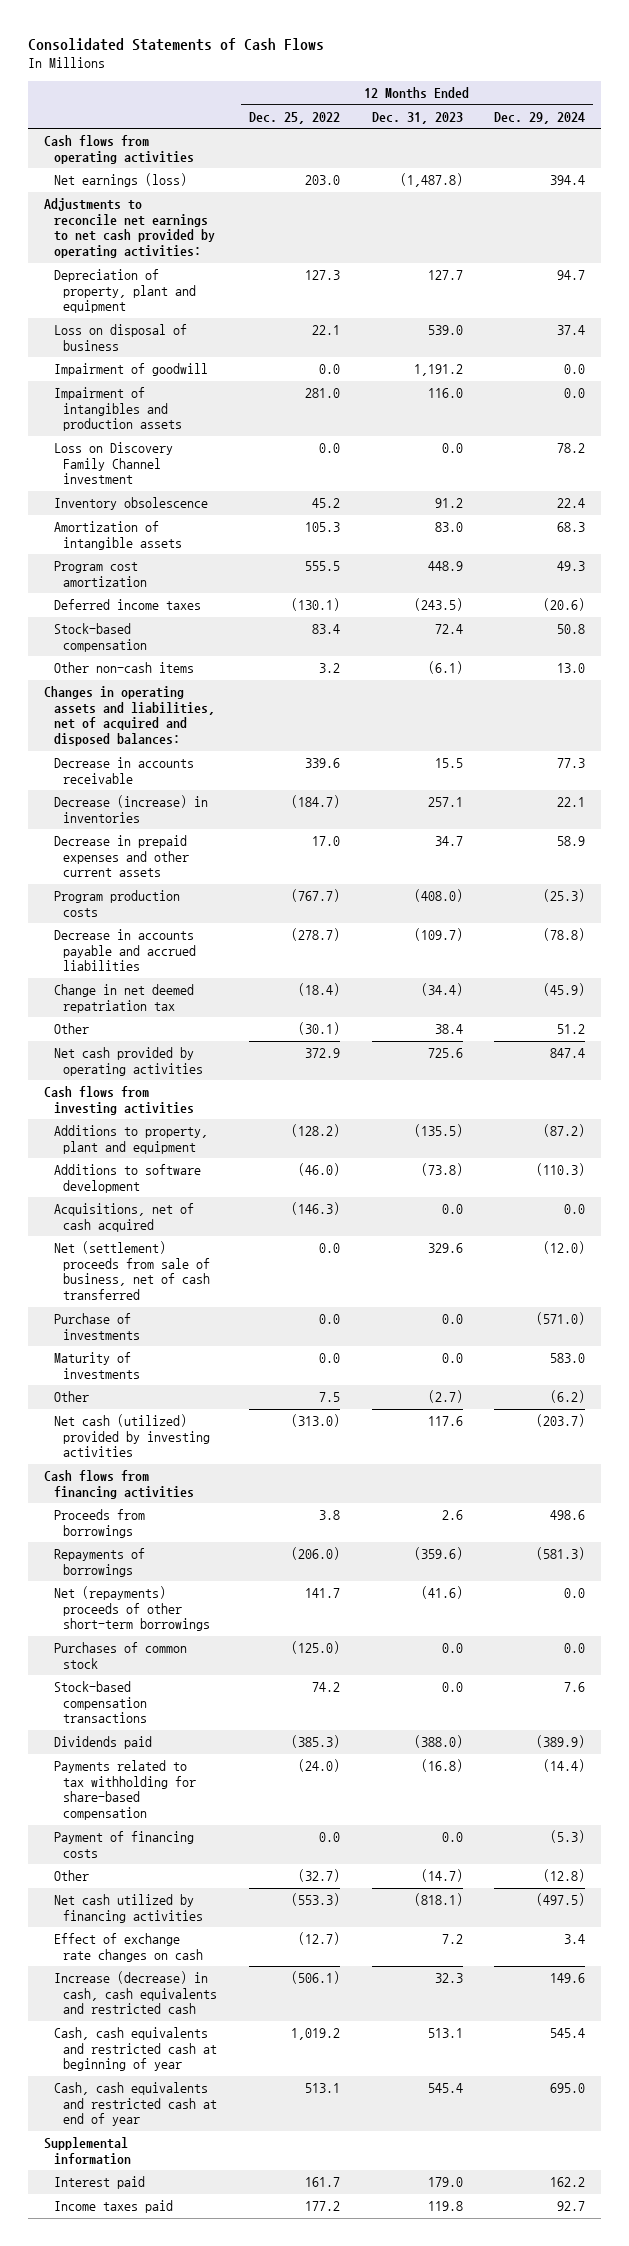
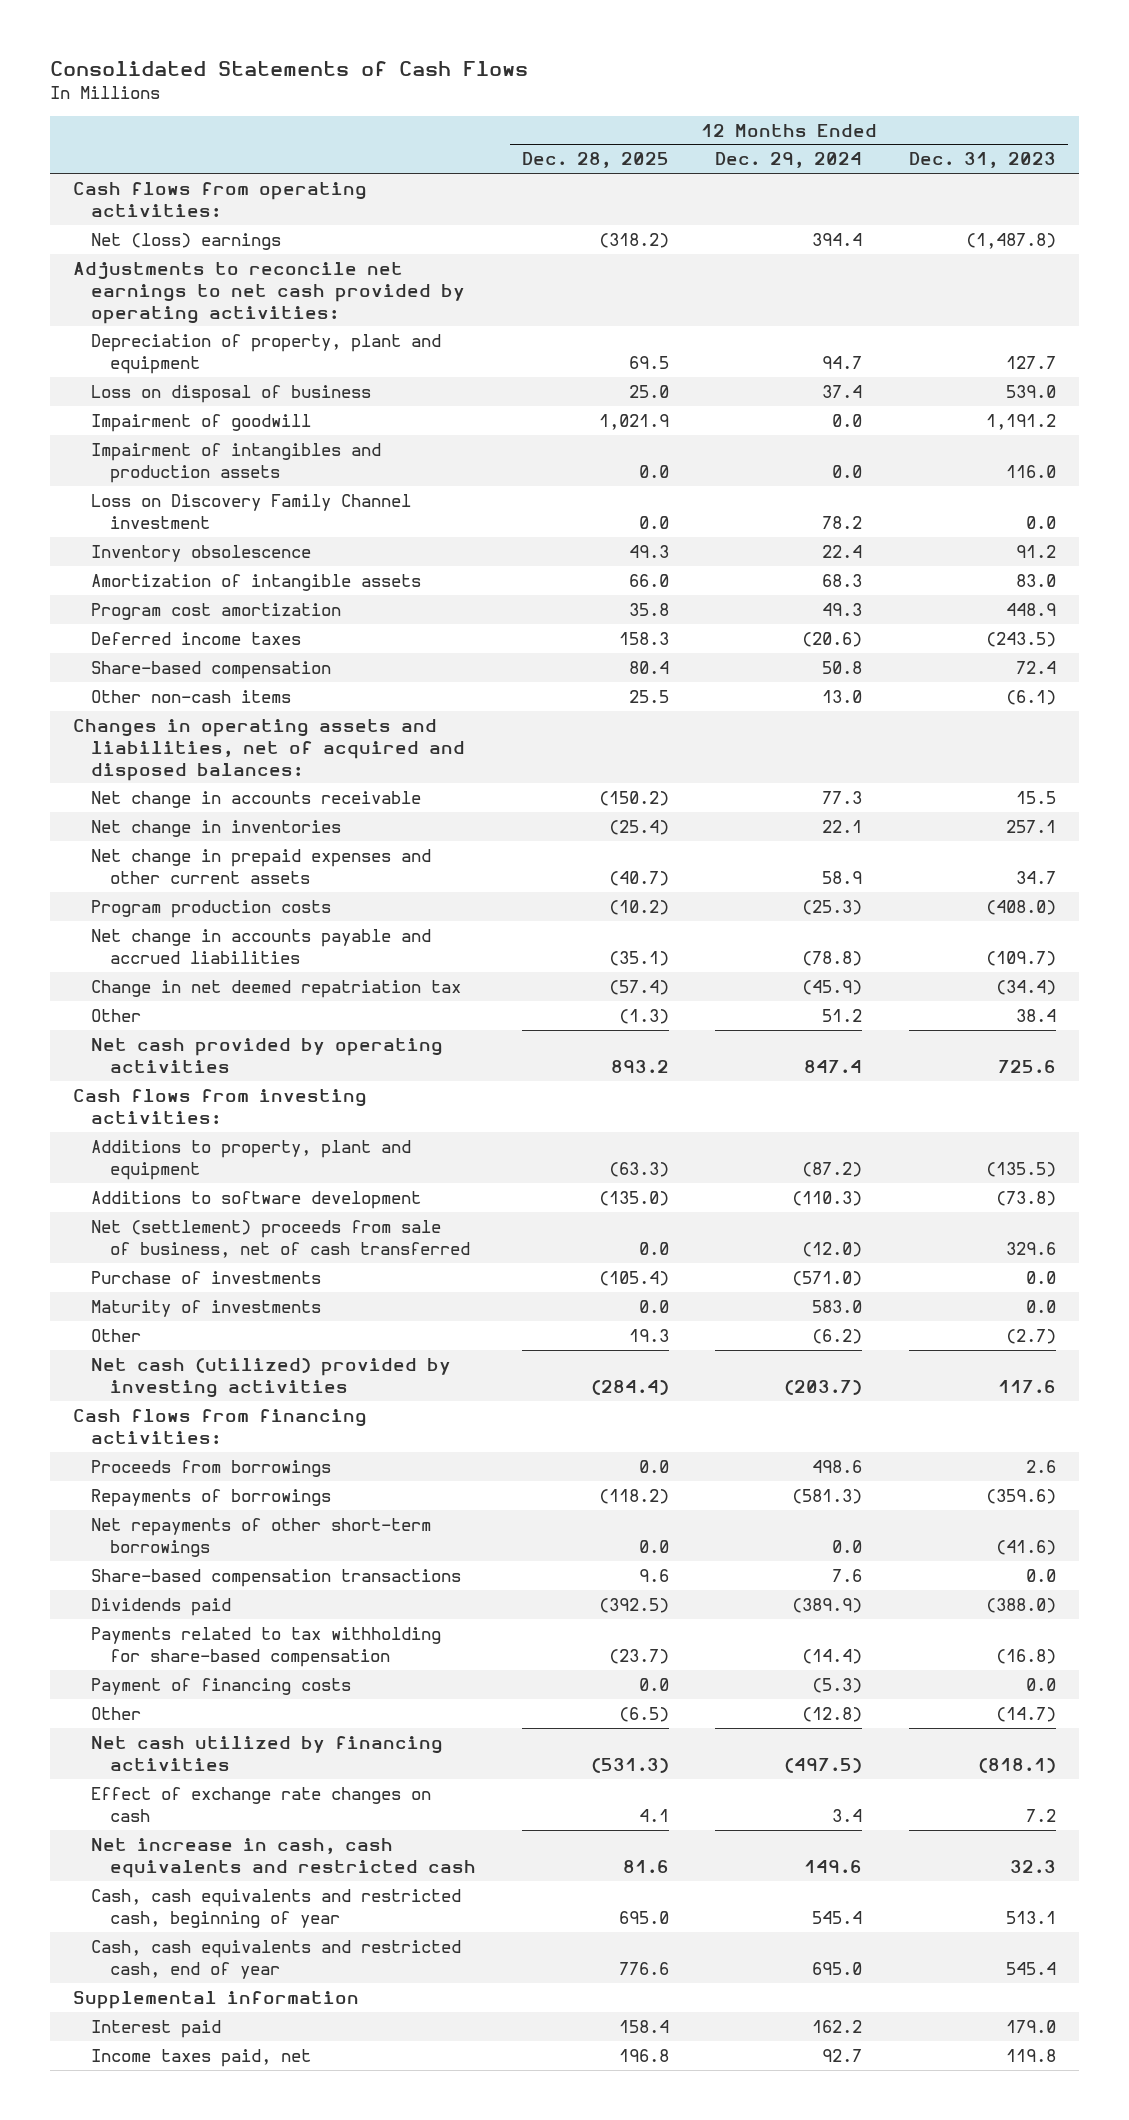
[249,111,341,124] Dec. 25, 2022 -> none
none -> [522,152,670,169] Dec. 28, 2025
[43,135,194,164] Cash flows from operating activities -> [73,181,368,217] Cash flows from operating activities:
[53,173,187,188] Net earnings (loss) -> [91,232,282,250] Net (loss) earnings
[53,623,148,652] Stock-based compensation -> [91,660,332,679] Share-based compensation
[53,757,194,784] Decrease in accounts receivable -> [91,790,422,808] Net change in accounts receivable
[53,795,208,823] Decrease (increase) in inventories -> [91,819,342,837] Net change in inventories
[53,835,190,878] Decrease in prepaid expenses and other current assets -> [91,848,432,884] Net change in prepaid expenses and other current assets
[53,929,197,972] Decrease in accounts payable and accrued liabilities -> [91,928,432,964] Net change in accounts payable and accrued liabilities
[43,1086,194,1115] Cash flows from investing activities -> [73,1088,368,1124] Cash flows from investing activities:
[53,1203,194,1232] Acquisitions, net of cash acquired -> none
[43,1470,194,1499] Cash flows from financing activities -> [73,1408,368,1444] Cash flows from financing activities:
[53,1642,187,1669] Purchases of common stock -> none
[53,1586,211,1632] Net (repayments) proceeds of other short-term borrowings -> [91,1517,432,1557] Net repayments of other short-term borrowings
[53,1681,148,1724] Stock-based compensation transactions -> [91,1568,462,1587] Share-based compensation transactions
[53,1971,218,2015] Increase (decrease) in cash, cash equivalents and restricted cash -> [91,1837,476,1878] Net increase in cash, cash equivalents and restricted cash
[53,2027,218,2072] Cash, cash equivalents and restricted cash at beginning of year -> [91,1888,462,1928] Cash, cash equivalents and restricted cash, beginning of year
[53,2082,218,2127] Cash, cash equivalents and restricted cash at end of year -> [91,1939,462,1979] Cash, cash equivalents and restricted cash, end of year
[53,2200,173,2214] Income taxes paid -> [91,2048,312,2067] Income taxes paid, net

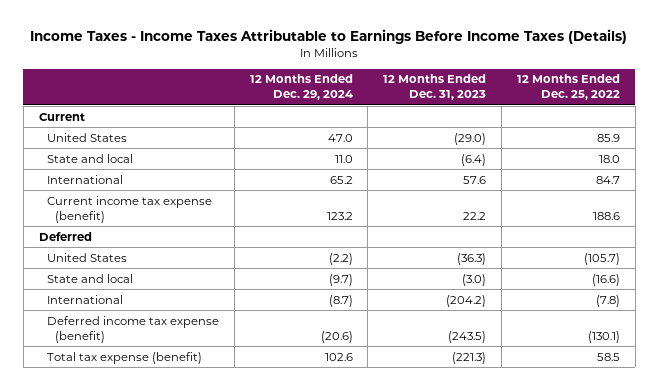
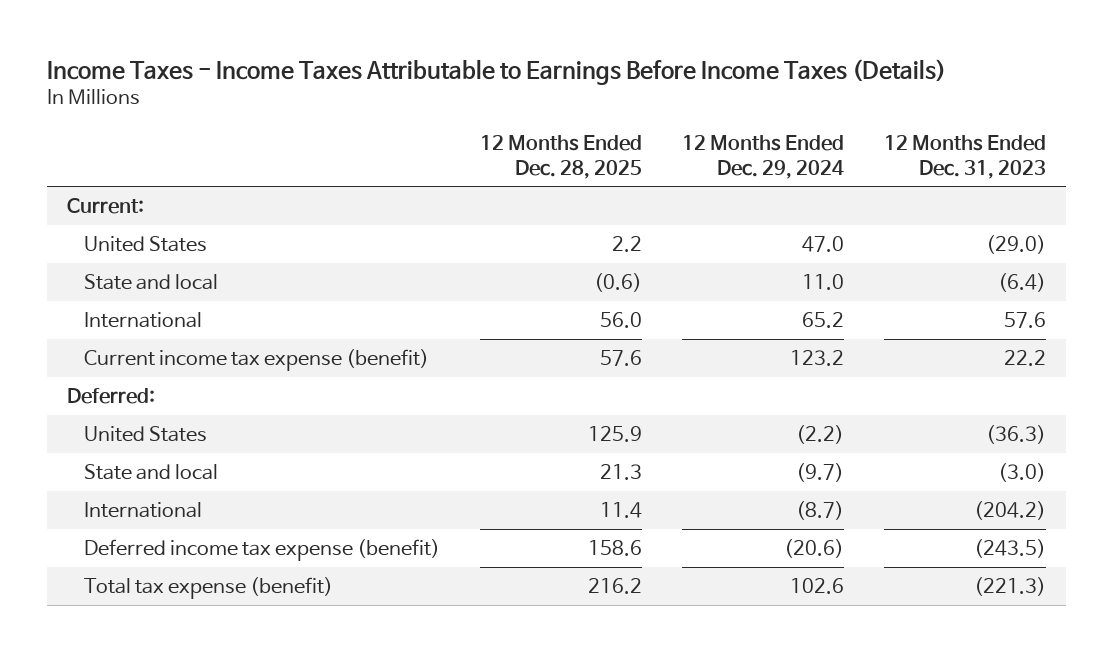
[517,74,621,101] 12 Months Ended Dec. 25, 2022 -> none
none -> [480,134,643,179] 12 Months Ended Dec. 28, 2025
[38,112,85,121] Current -> [66,197,144,214] Current:
[38,231,92,241] Deferred -> [66,387,155,404] Deferred:

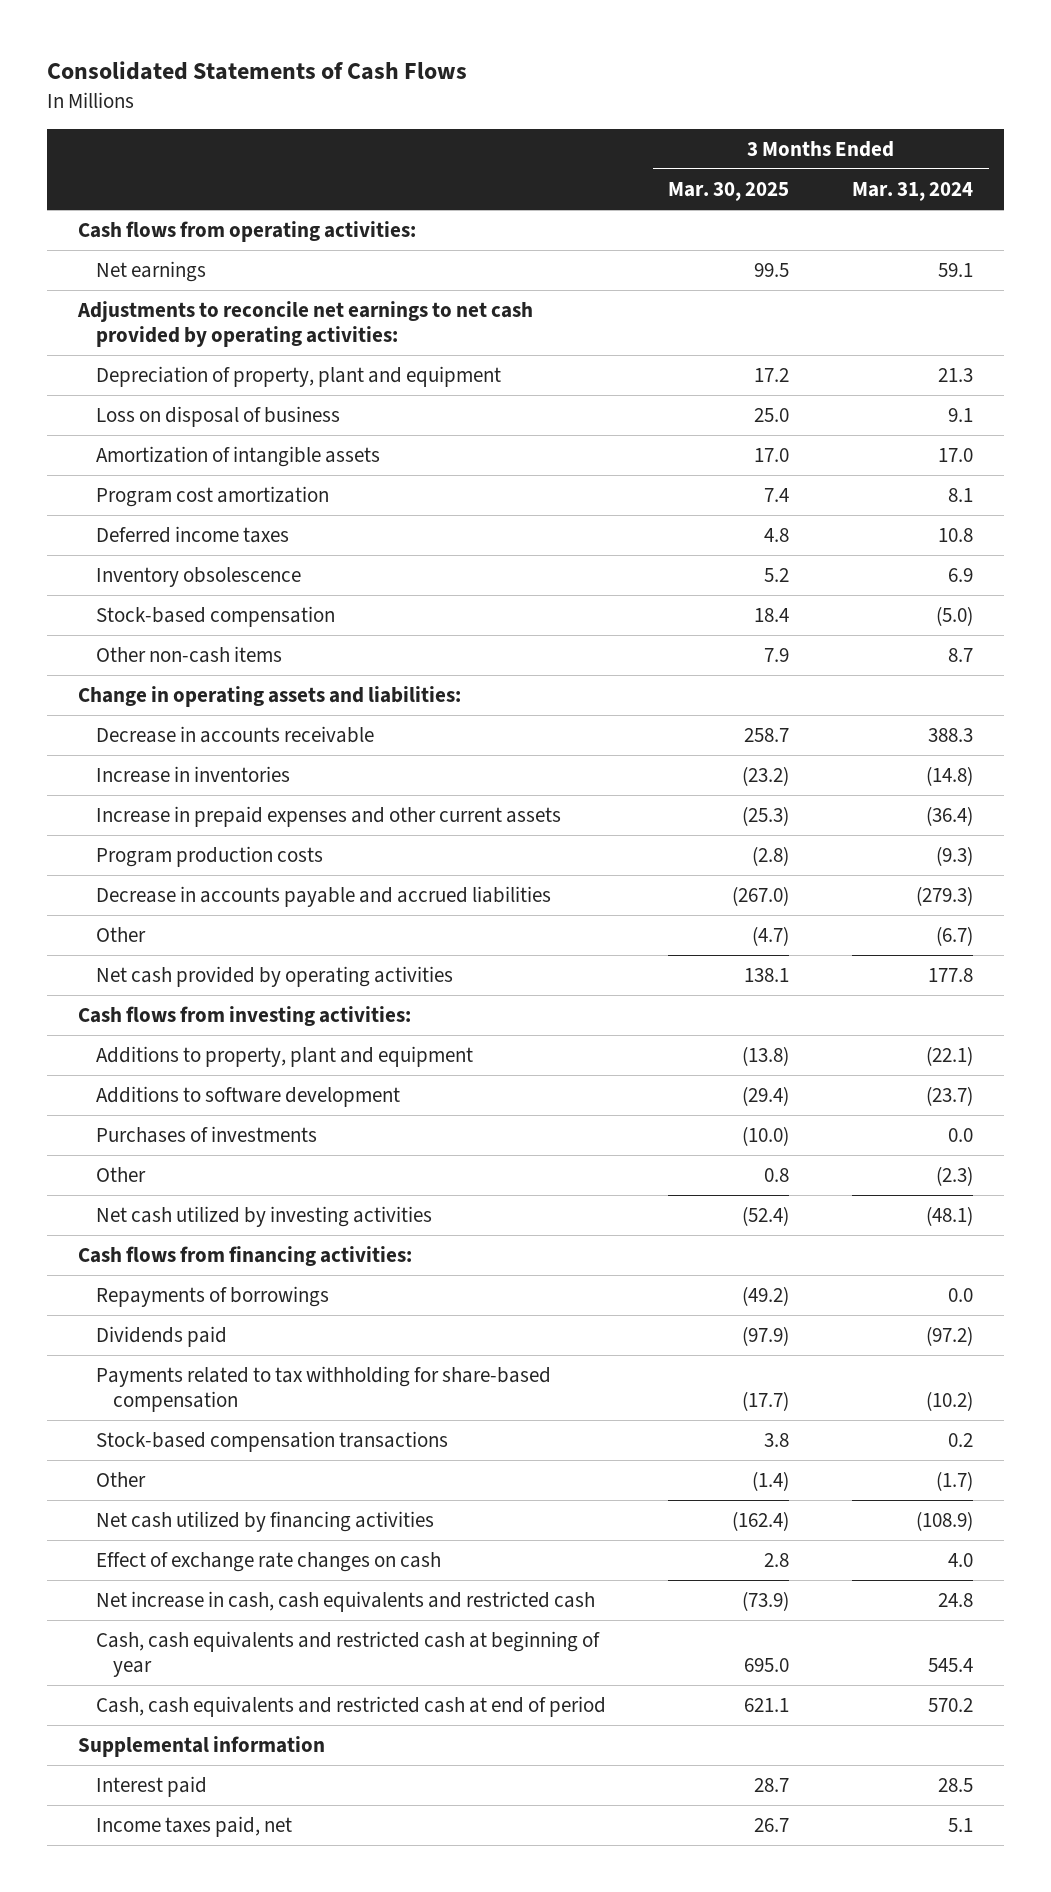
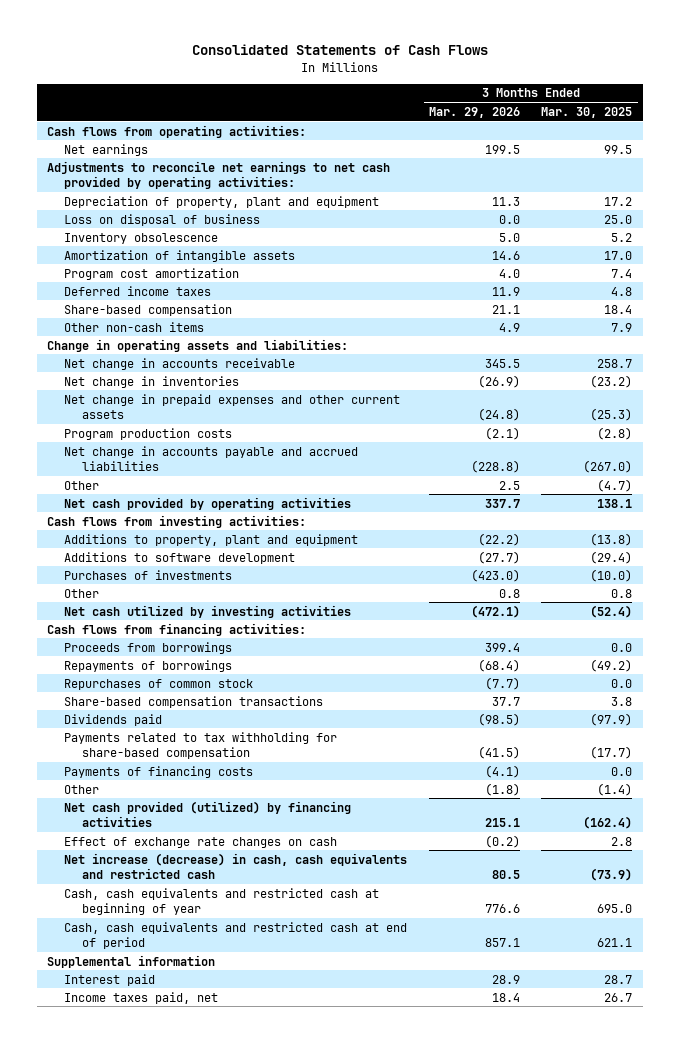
[852,181,974,201] Mar. 31, 2024 -> none
none -> [428,106,520,118] Mar. 29, 2026
[95,567,301,588] Inventory obsolescence -> [64,232,219,244] Inventory obsolescence
[95,606,335,628] Stock-based compensation -> [64,303,233,316] Share-based compensation
[95,726,374,744] Decrease in accounts receivable -> [64,357,296,370] Net change in accounts receivable
[95,766,290,784] Increase in inventories -> [64,375,240,388] Net change in inventories
[95,806,561,828] Increase in prepaid expenses and other current assets -> [64,393,401,420] Net change in prepaid expenses and other current assets
[95,886,551,908] Decrease in accounts payable and accrued liabilities -> [64,445,359,472] Net change in accounts payable and accrued liabilities
none -> [64,641,233,654] Proceeds from borrowings
none -> [64,678,254,690] Repurchases of common stock
none -> [64,695,324,708] Share-based compensation transactions
[95,1431,448,1453] Stock-based compensation transactions -> none
none -> [64,765,254,778] Payments of financing costs
[95,1511,434,1533] Net cash utilized by financing activities -> [64,800,352,828] Net cash provided (utilized) by financing activities
[95,1591,595,1613] Net increase in cash, cash equivalents and restricted cash -> [64,852,408,880] Net increase (decrease) in cash, cash equivalents and restricted cash

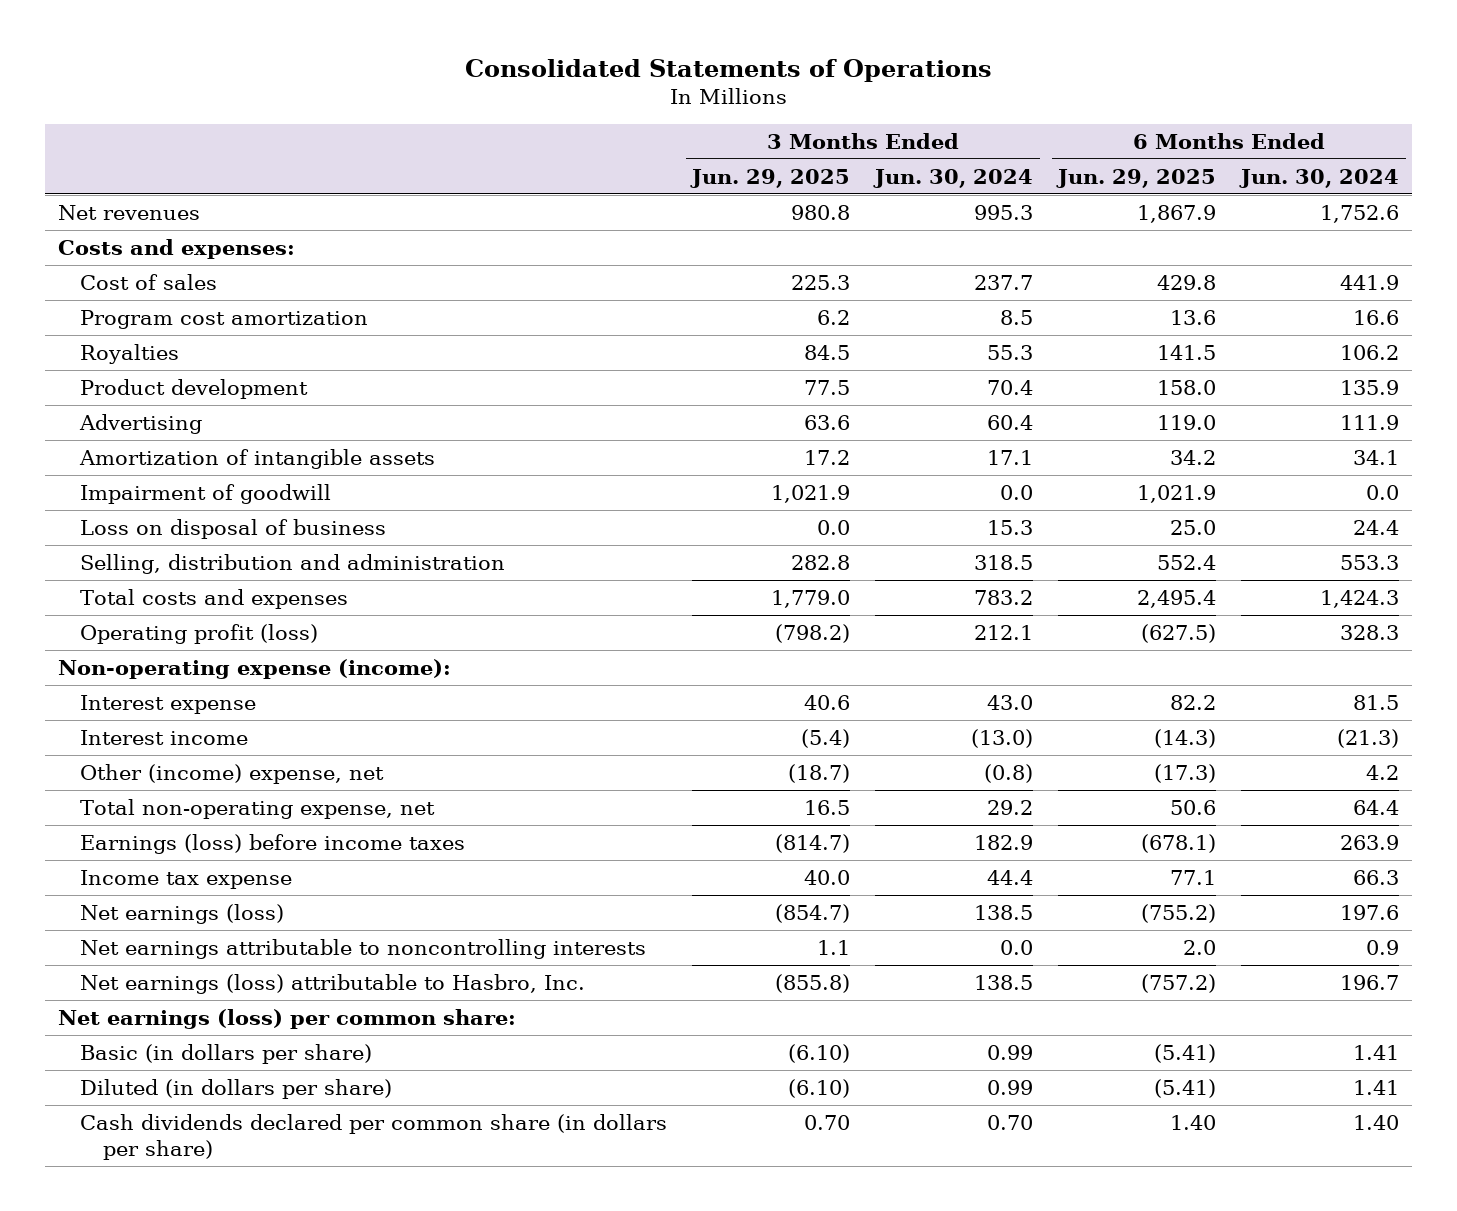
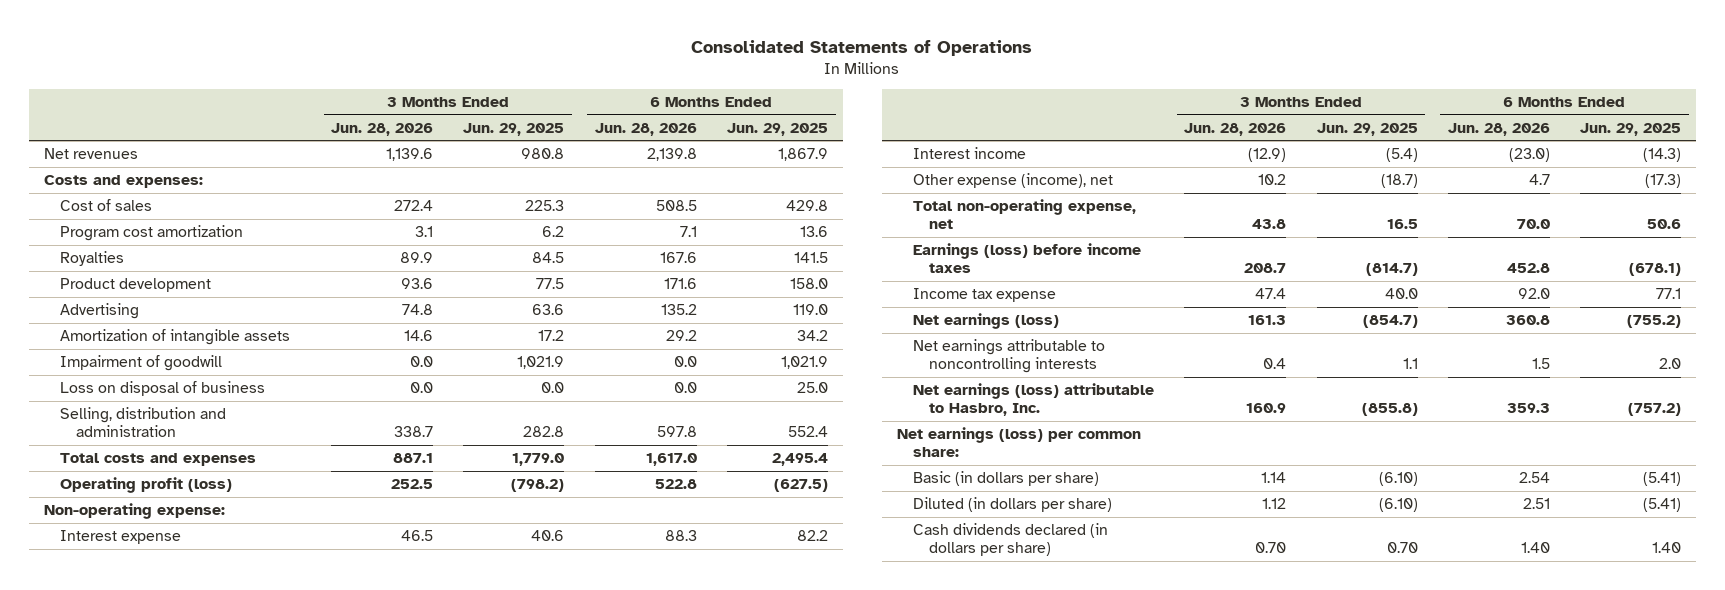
[873,168,1034,188] Jun. 30, 2024 -> none
[1239,168,1400,188] Jun. 30, 2024 -> none
none -> [331,122,434,136] Jun. 28, 2026
none -> [594,122,697,136] Jun. 28, 2026
[57,658,451,679] Non-operating expense (income): -> [43,503,225,520] Non-operating expense:
[80,763,385,784] Other (income) expense, net -> [913,173,1114,189] Other expense (income), net
[80,1113,668,1161] Cash dividends declared per common share (in dollars per share) -> [913,523,1109,557] Cash dividends declared (in dollars per share)

